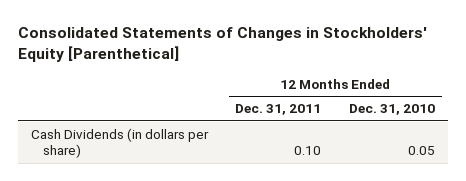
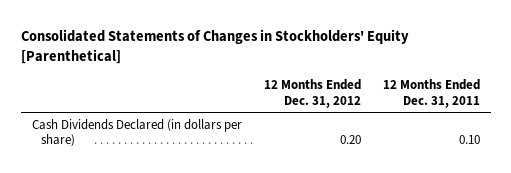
[348,104,435,116] Dec. 31, 2010 -> none
none -> [263,79,361,108] 12 Months Ended Dec. 31, 2012
[31,127,210,159] Cash Dividends (in dollars per share) -> [31,119,242,147] Cash Dividends Declared (in dollars per share)

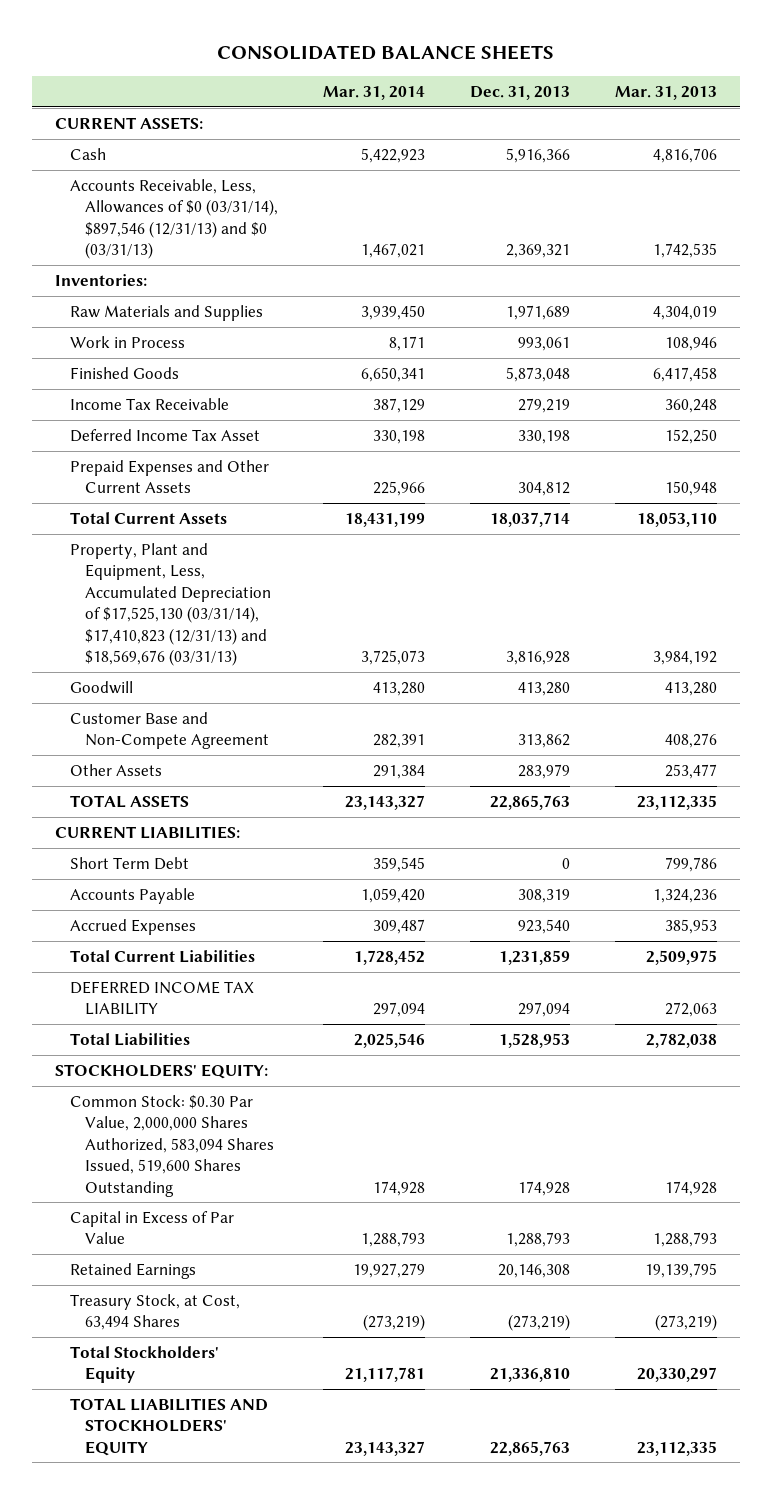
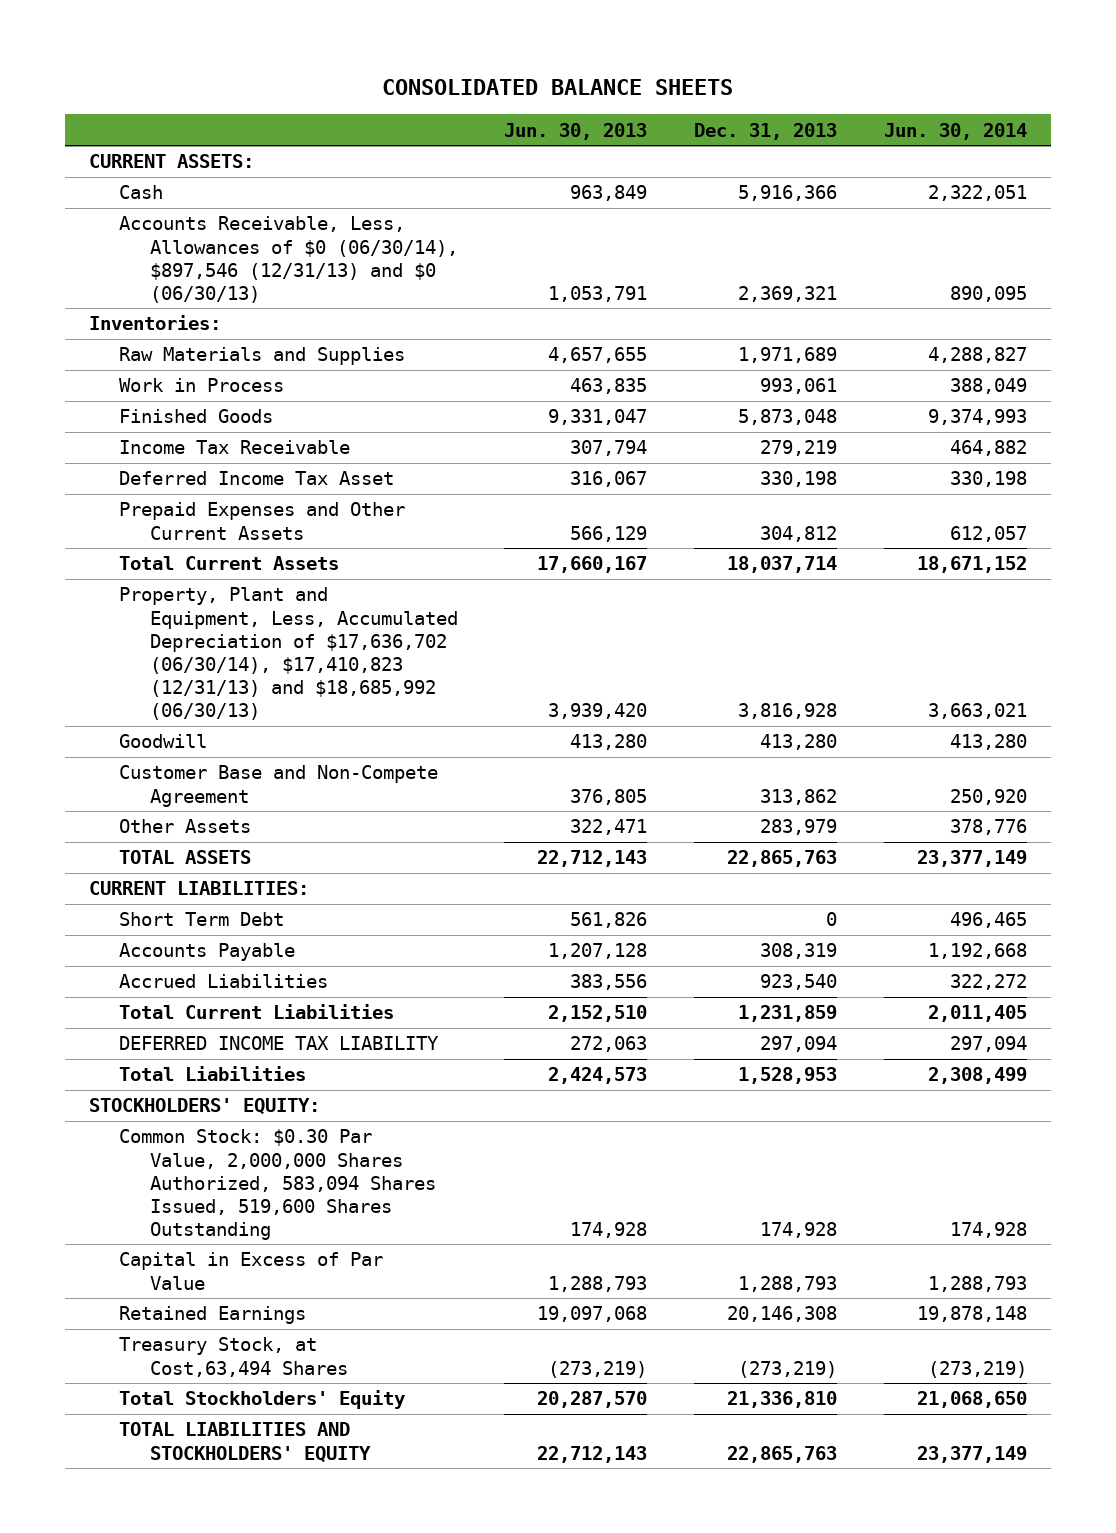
[323,86,426,101] Mar. 31, 2014 -> none
[615,86,718,101] Mar. 31, 2013 -> none
none -> [504,122,648,140] Jun. 30, 2013
none -> [884,122,1028,140] Jun. 30, 2014
[69,178,278,260] Accounts Receivable, Less, Allowances of $0 (03/31/14), $897,546 (12/31/13) and $0 (03/31/13) -> [119,216,458,303] Accounts Receivable, Less, Allowances of $0 (06/30/14), $897,546 (12/31/13) and $0 (06/30/13)
[69,542,271,667] Property, Plant and Equipment, Less, Accumulated Depreciation of $17,525,130 (03/31/14), $17,410,823 (12/31/13) and $18,569,676 (03/31/13) -> [119,587,458,721] Property, Plant and Equipment, Less, Accumulated Depreciation of $17,636,702 (06/30/14), $17,410,823 (12/31/13) and $18,685,992 (06/30/13)
[69,918,196,935] Accrued Expenses -> [119,974,329,989] Accrued Liabilities
[69,1293,240,1331] Treasury Stock, at Cost, 63,494 Shares -> [119,1337,348,1377] Treasury Stock, at Cost,63,494 Shares

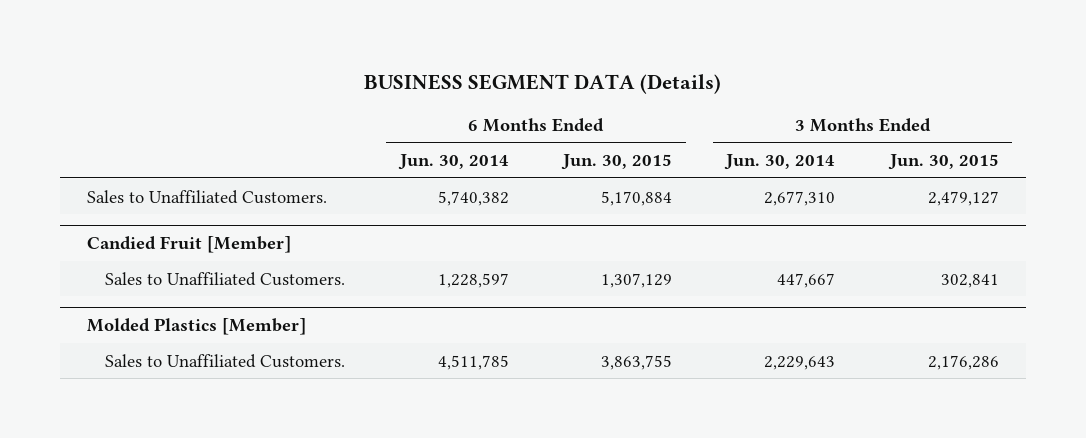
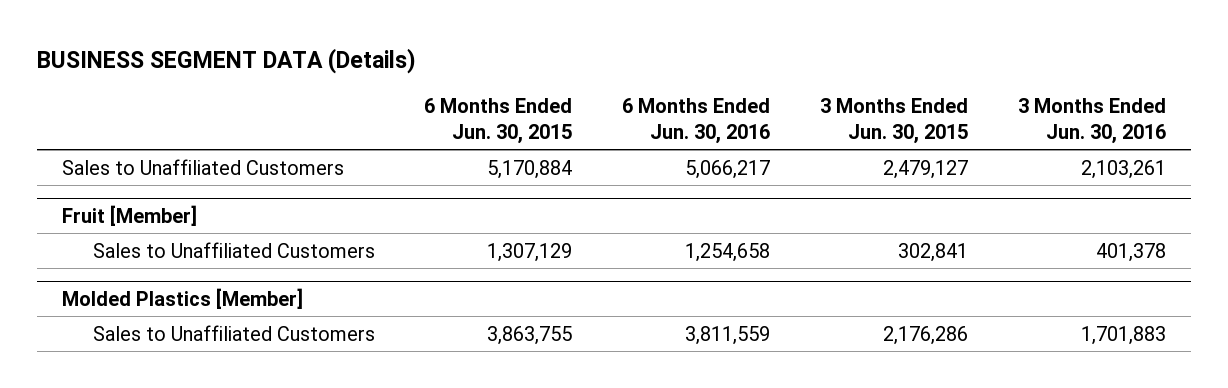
[397,154,509,171] Jun. 30, 2014 -> none
[724,154,836,171] Jun. 30, 2014 -> none
none -> [622,97,771,144] 6 Months Ended Jun. 30, 2016
none -> [1018,97,1167,144] 3 Months Ended Jun. 30, 2016
[87,189,328,204] Sales to Unaffiliated Customers. -> [61,158,344,175] Sales to Unaffiliated Customers
[87,236,292,254] Candied Fruit [Member] -> [61,204,197,226] Fruit [Member]
[105,271,346,286] Sales to Unaffiliated Customers. -> [92,241,375,258] Sales to Unaffiliated Customers
[105,353,346,368] Sales to Unaffiliated Customers. -> [92,324,375,341] Sales to Unaffiliated Customers

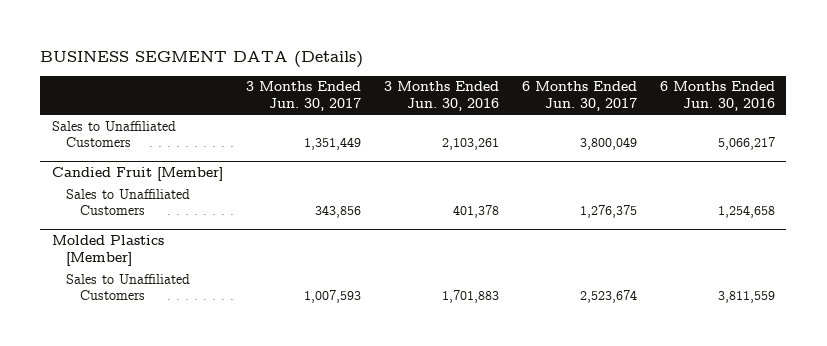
[424,97,573,144] 6 Months Ended Jun. 30, 2015 -> none
[820,97,969,144] 3 Months Ended Jun. 30, 2015 -> none
none -> [245,81,361,112] 3 Months Ended Jun. 30, 2017
none -> [521,81,637,112] 6 Months Ended Jun. 30, 2017
[61,204,197,226] Fruit [Member] -> [51,166,223,181] Candied Fruit [Member]

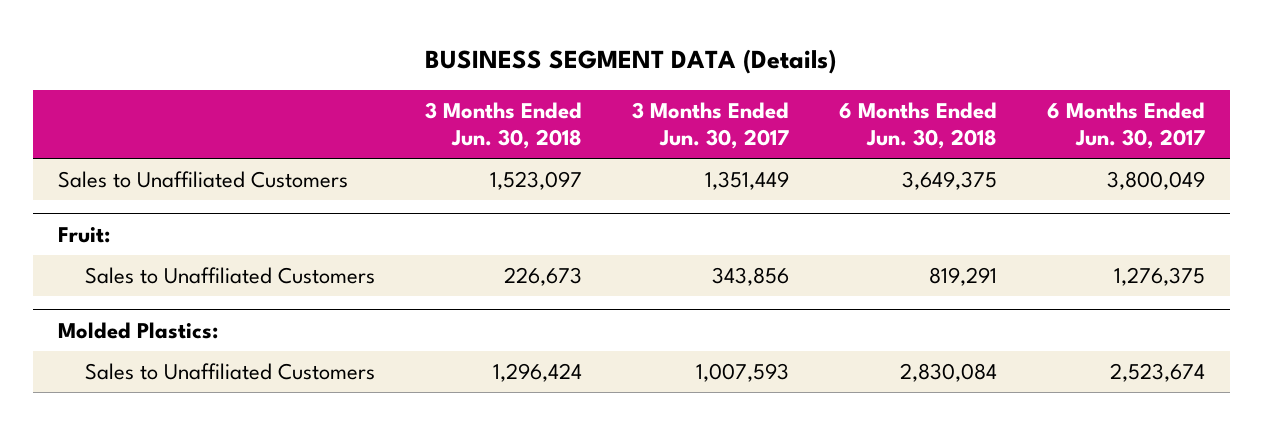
[383,81,499,112] 3 Months Ended Jun. 30, 2016 -> none
[659,81,775,112] 6 Months Ended Jun. 30, 2016 -> none
none -> [425,101,583,150] 3 Months Ended Jun. 30, 2018
none -> [839,101,998,150] 6 Months Ended Jun. 30, 2018
[51,166,223,181] Candied Fruit [Member] -> [57,226,110,243] Fruit:
[51,234,164,266] Molded Plastics [Member] -> [57,321,218,339] Molded Plastics:

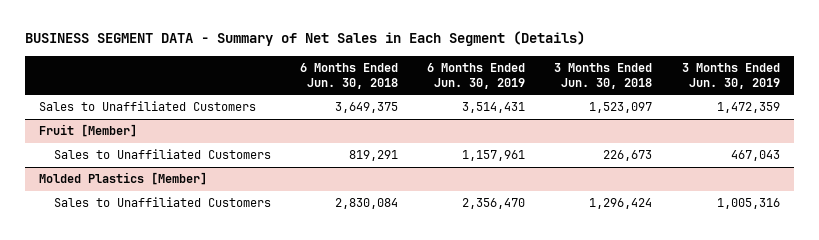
[425,48,837,74] BUSINESS SEGMENT DATA (Details) -> [24,31,585,47] BUSINESS SEGMENT DATA - Summary of Net Sales in Each Segment (Details)
[632,101,790,150] 3 Months Ended Jun. 30, 2017 -> none
[1047,101,1206,150] 6 Months Ended Jun. 30, 2017 -> none
none -> [427,62,526,90] 6 Months Ended Jun. 30, 2019
none -> [681,62,780,90] 3 Months Ended Jun. 30, 2019
[57,226,110,243] Fruit: -> [39,124,138,138] Fruit [Member]
[57,321,218,339] Molded Plastics: -> [39,172,208,186] Molded Plastics [Member]

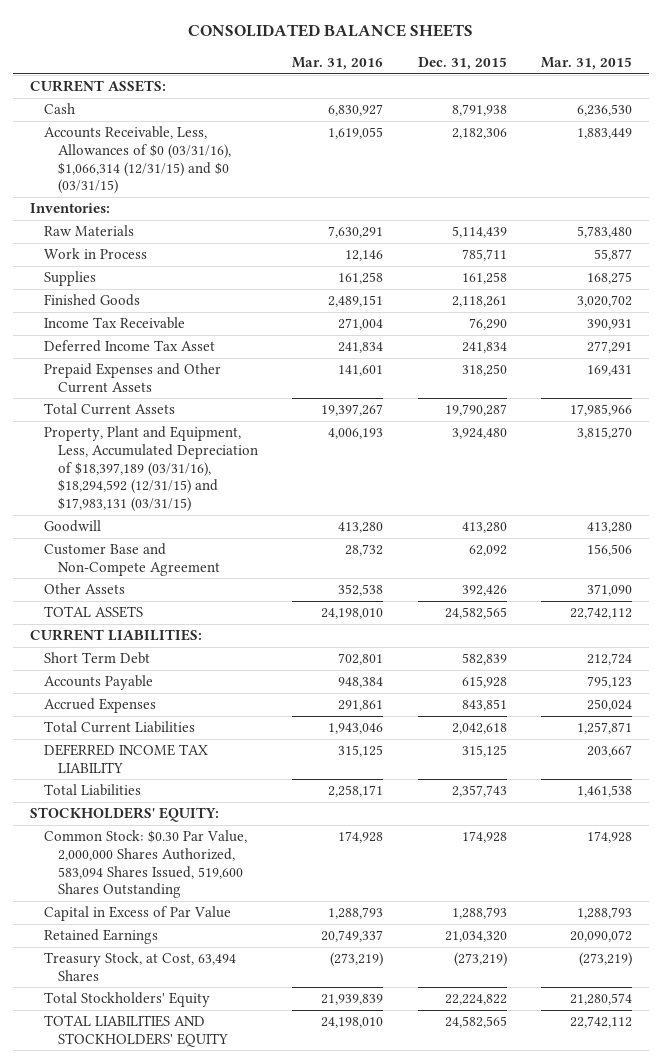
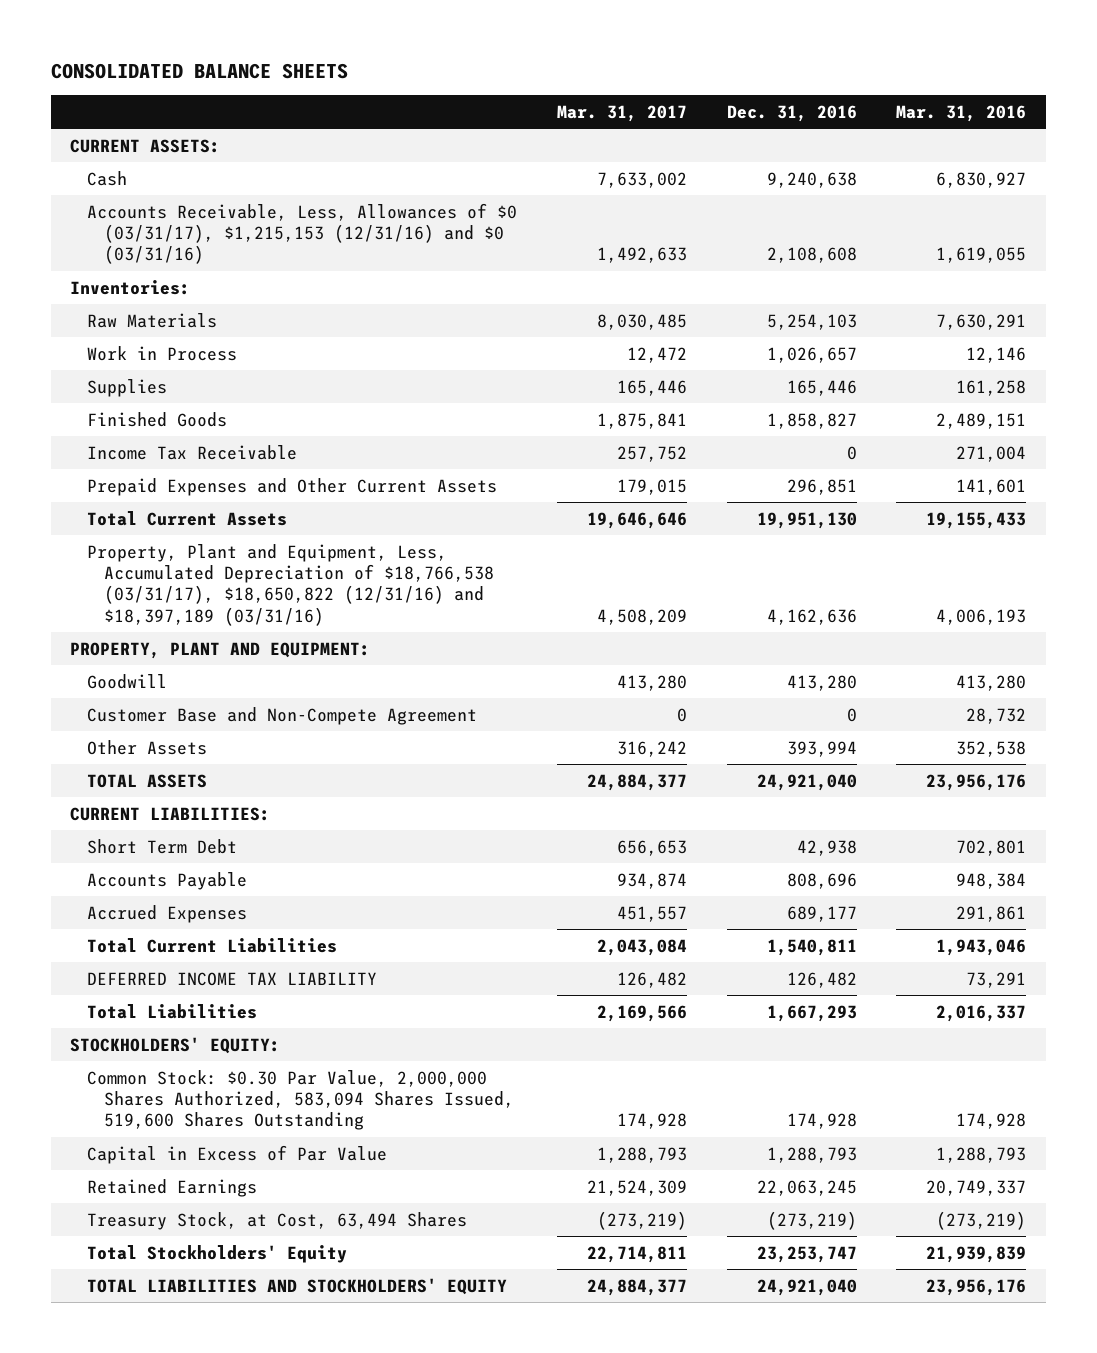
[417,57,507,71] Dec. 31, 2015 -> none
[541,57,633,71] Mar. 31, 2015 -> none
none -> [556,104,687,122] Mar. 31, 2017
none -> [726,104,857,122] Dec. 31, 2016
[44,126,231,195] Accounts Receivable, Less, Allowances of $0 (03/31/16), $1,066,314 (12/31/15) and $0 (03/31/15) -> [87,202,518,265] Accounts Receivable, Less, Allowances of $0 (03/31/17), $1,215,153 (12/31/16) and $0 (03/31/16)
[44,340,216,353] Deferred Income Tax Asset -> none
[321,404,384,417] 19,397,267 -> [926,511,1027,529] 19,155,433
[44,426,258,513] Property, Plant and Equipment, Less, Accumulated Depreciation of $18,397,189 (03/31/16), $18,294,592 (12/31/15) and $17,983,131 (03/31/15) -> [87,543,495,626] Property, Plant and Equipment, Less, Accumulated Depreciation of $18,766,538 (03/31/17), $18,650,822 (12/31/16) and $18,397,189 (03/31/16)
none -> [70,641,371,659] PROPERTY, PLANT AND EQUIPMENT:
[321,608,384,620] 24,198,010 -> [926,773,1027,791] 23,956,176
[338,745,384,758] 315,125 -> [966,971,1027,988] 73,291
[328,785,384,798] 2,258,171 -> [936,1004,1027,1022] 2,016,337
[321,1017,384,1029] 24,198,010 -> [926,1278,1027,1296] 23,956,176

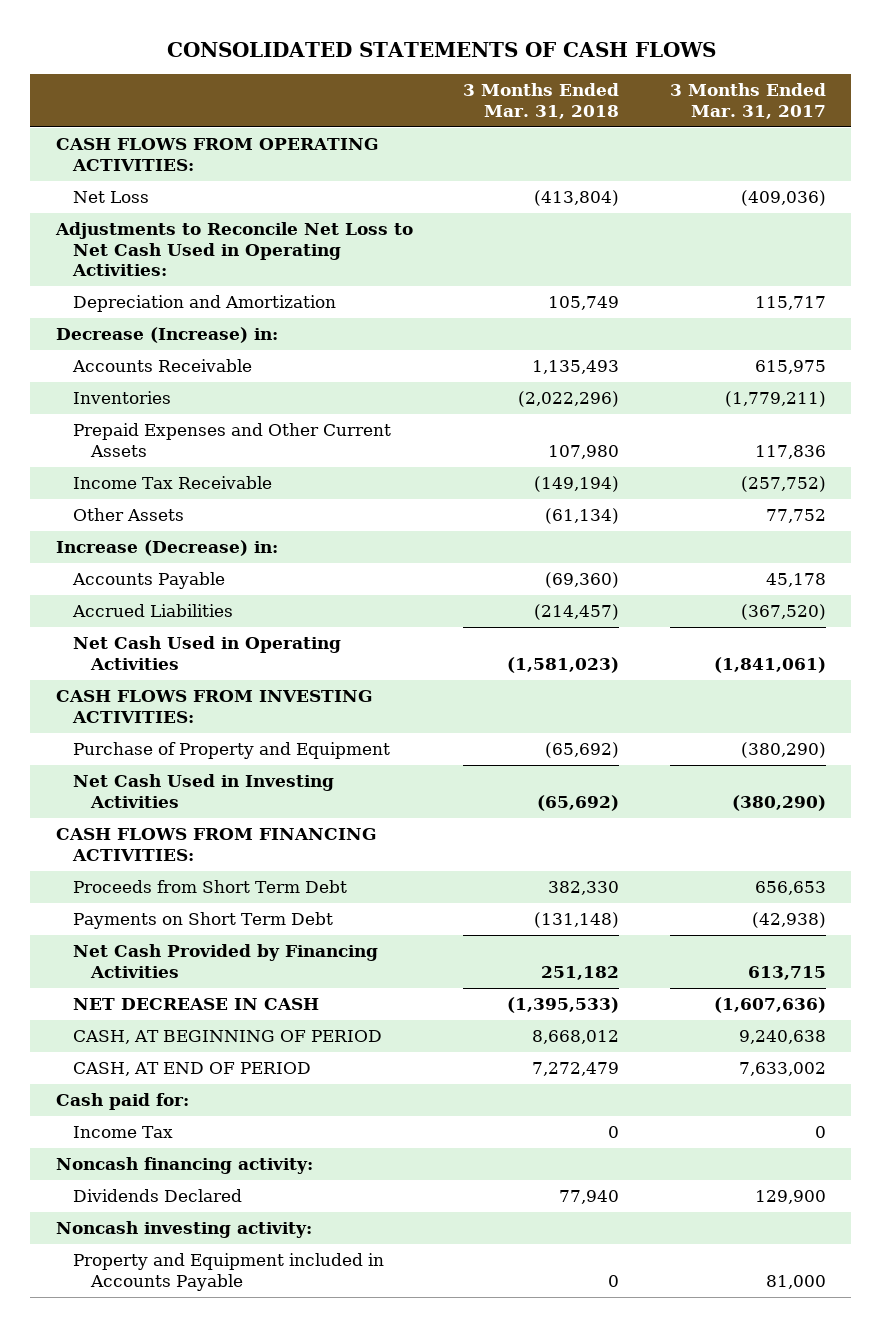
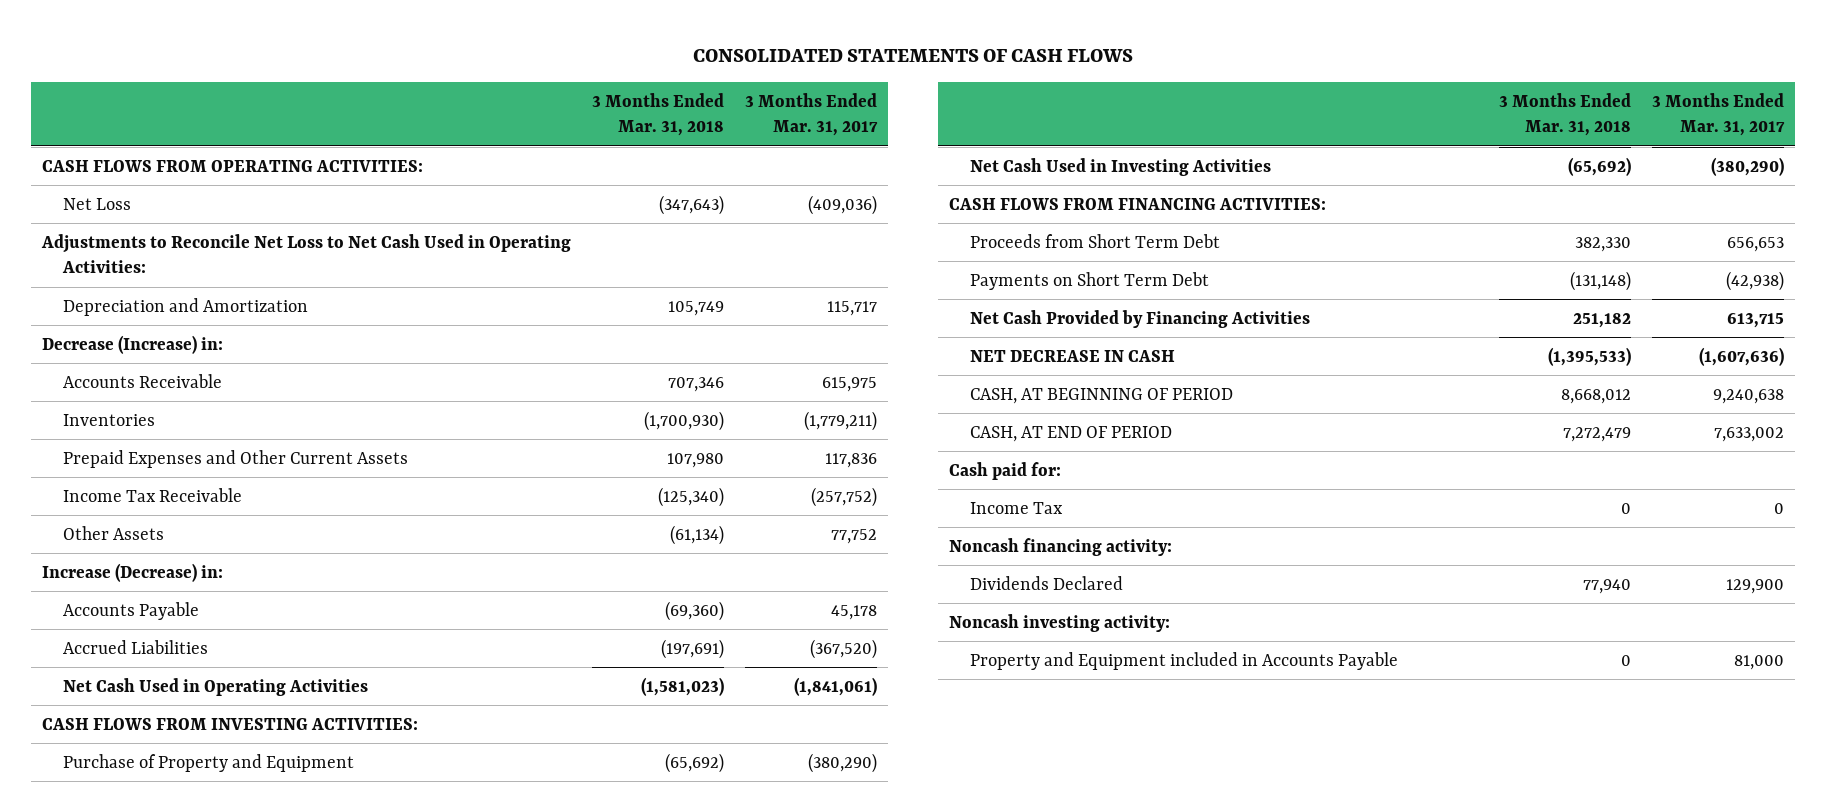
[534,190,620,207] (413,804) -> [659,194,725,215] (347,643)
[532,360,620,375] 1,135,493 -> [668,376,725,392] 707,346
[518,391,620,408] (2,022,296) -> [644,410,725,431] (1,700,930)
[534,476,620,493] (149,194) -> [658,486,725,507] (125,340)
[534,604,620,621] (214,457) -> [661,638,725,659] (197,691)

